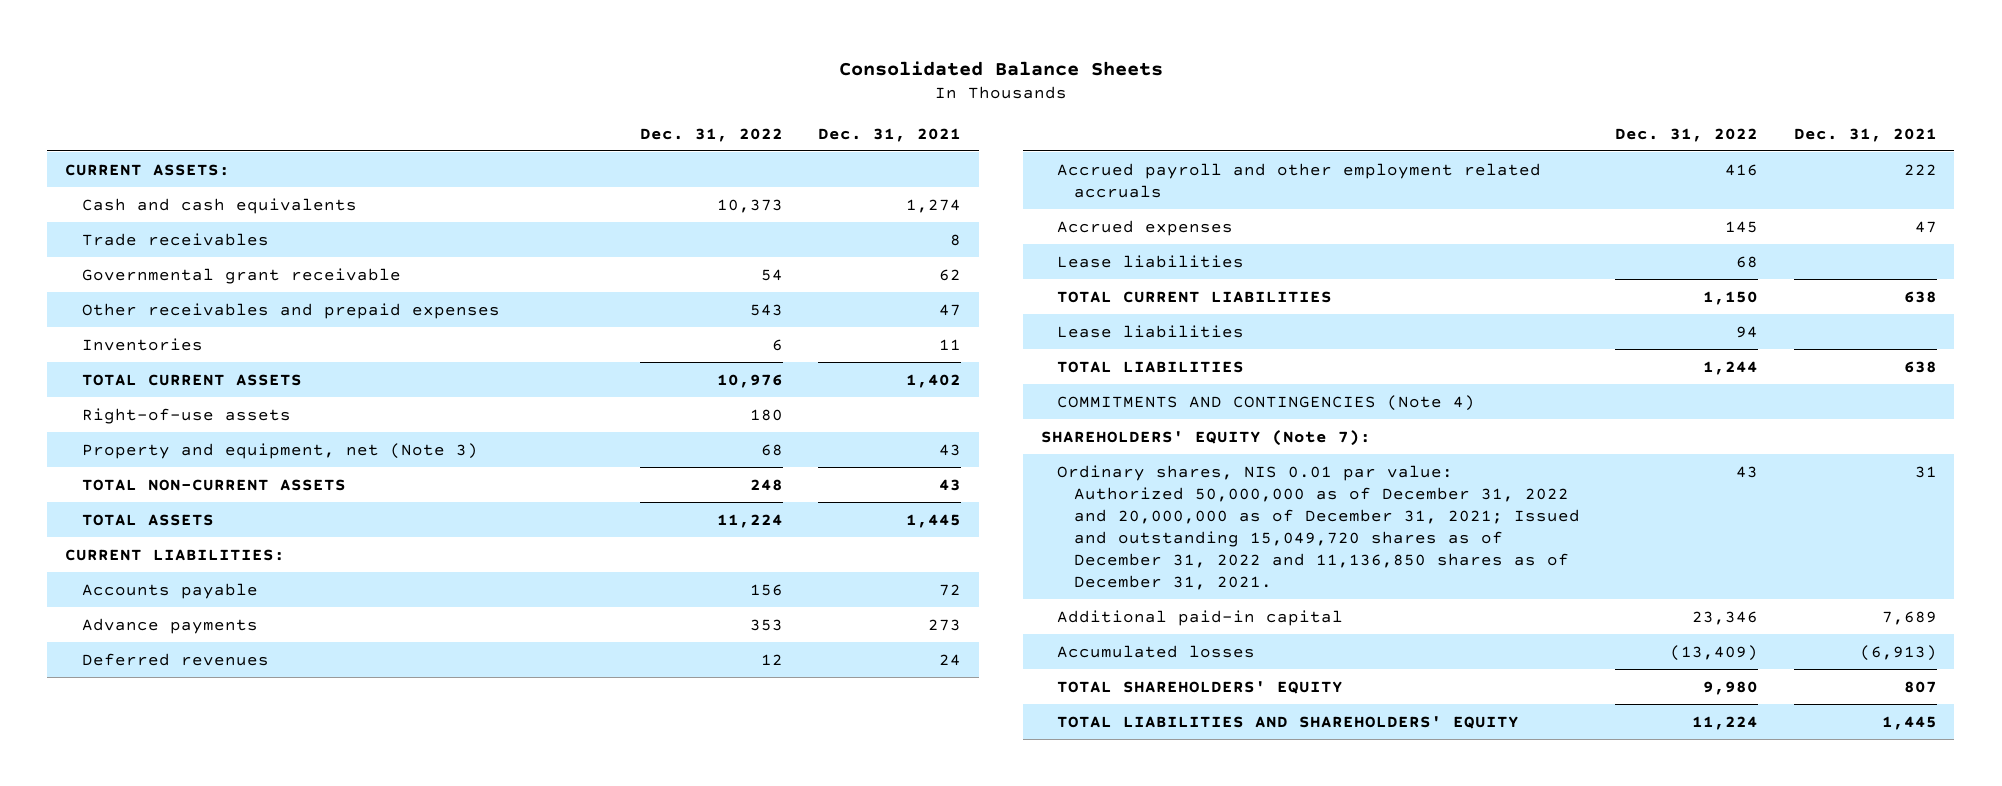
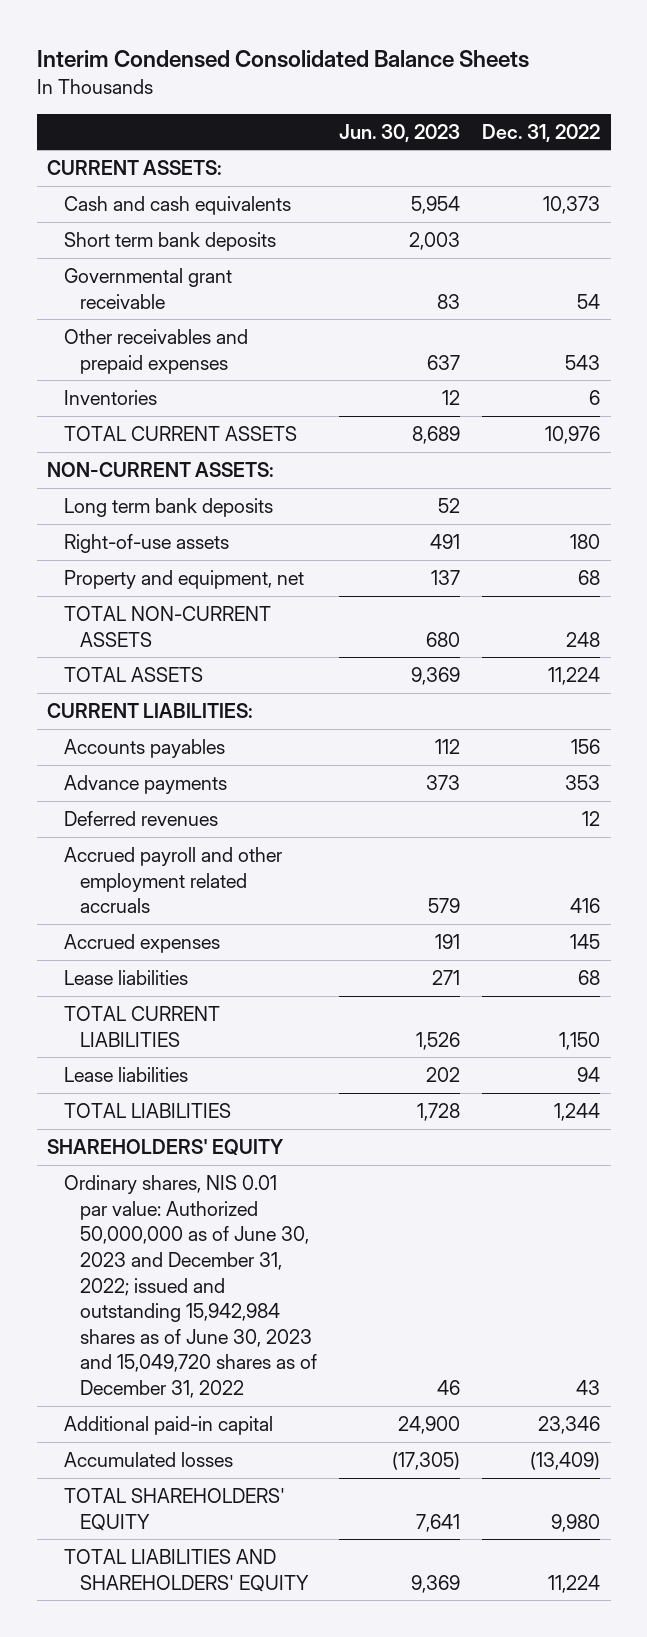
[838,60,1163,76] Consolidated Balance Sheets -> [36,50,529,69] Interim Condensed Consolidated Balance Sheets
[818,127,962,142] Dec. 31, 2021 -> none
none -> [339,123,461,142] Jun. 30, 2023
[81,232,269,246] Trade receivables -> none
none -> [63,232,276,252] Short term bank deposits
none -> [47,462,275,478] NON-CURRENT ASSETS:
none -> [63,498,273,518] Long term bank deposits
[81,442,478,459] Property and equipment, net (Note 3) -> [63,570,304,590] Property and equipment, net
[81,582,258,599] Accounts payable -> [63,739,225,759] Accounts payables
[1057,394,1476,411] COMMITMENTS AND CONTINGENCIES (Note 4) -> none
[1040,429,1371,446] SHAREHOLDERS' EQUITY (Note 7): -> [47,1139,285,1156] SHAREHOLDERS' EQUITY
[1057,464,1581,591] Ordinary shares, NIS 0.01 par value: Authorized 50,000,000 as of December 31, 2022 and 20,000,000 as of December 31, 2021; Issued and outstanding 15,049,720 shares as of December 31, 2022 and 11,136,850 shares as of December 31, 2021. -> [63,1175,318,1399] Ordinary shares, NIS 0.01 par value: Authorized 50,000,000 as of June 30, 2023 and December 31, 2022; issued and outstanding 15,942,984 shares as of June 30, 2023 and 15,049,720 shares as of December 31, 2022

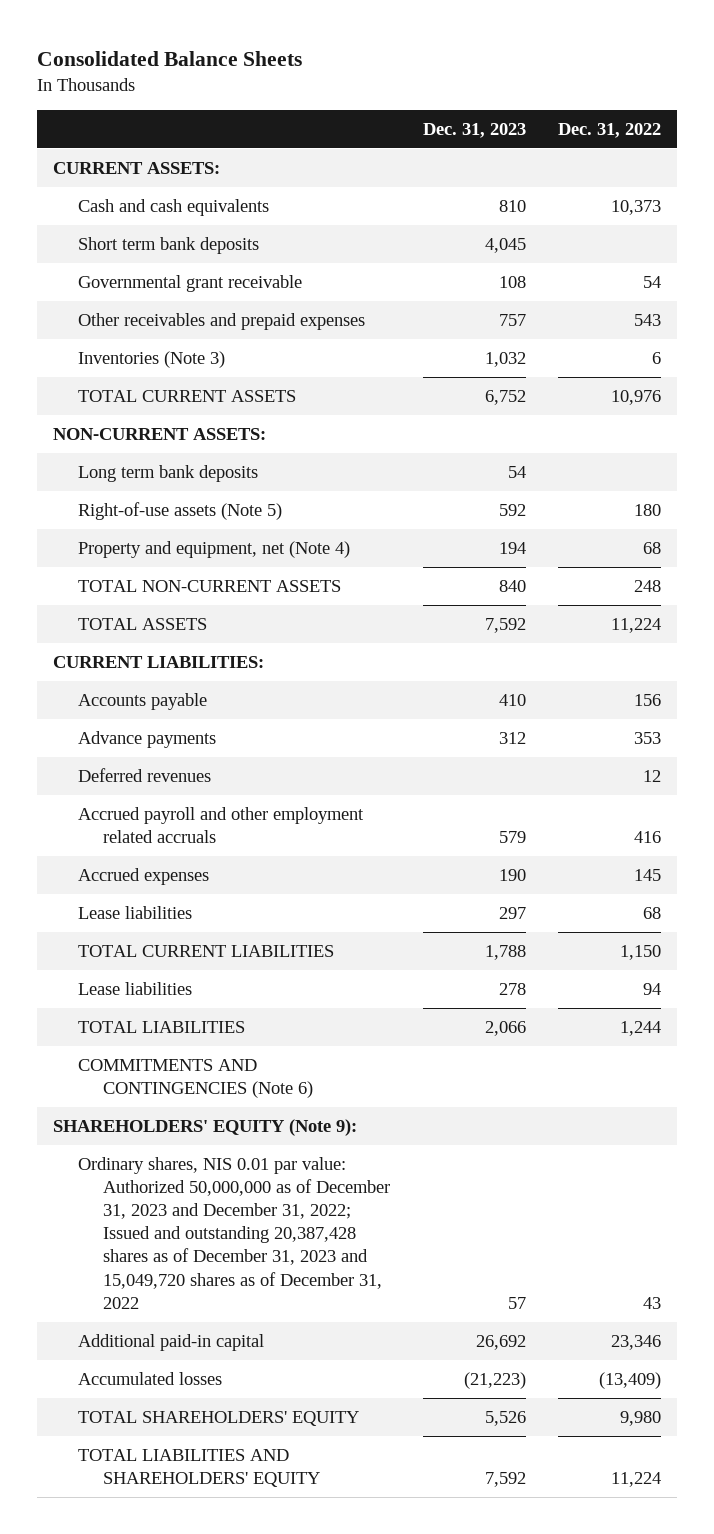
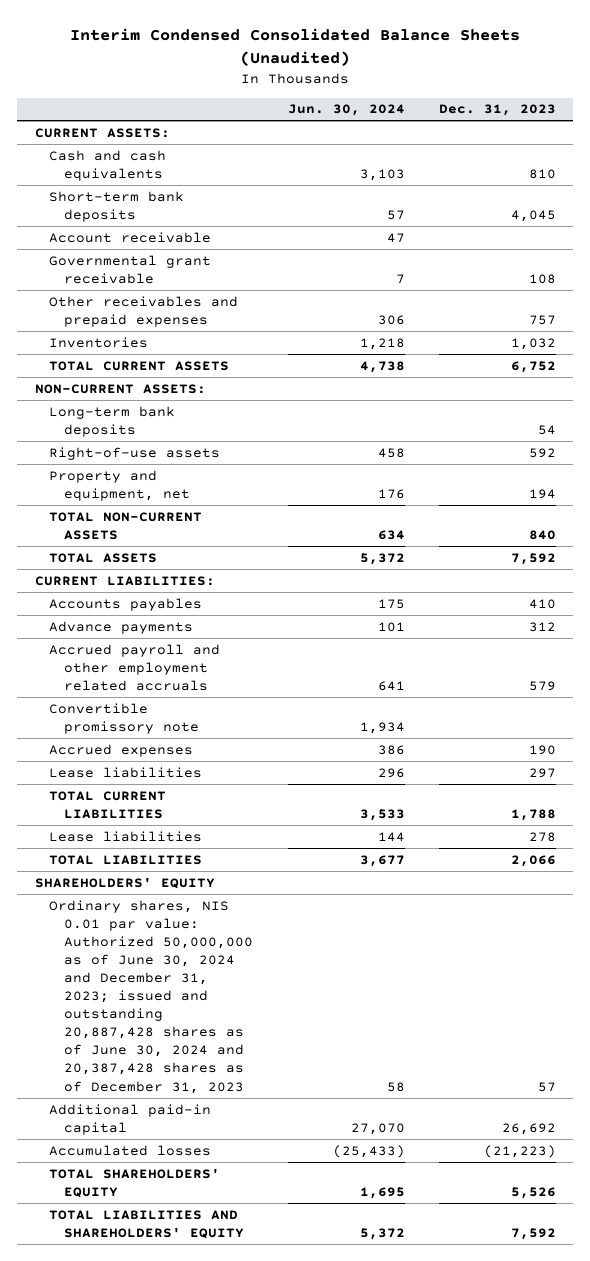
[37,50,303,66] Consolidated Balance Sheets -> [70,28,521,67] Interim Condensed Consolidated Balance Sheets (Unaudited)
[558,122,662,138] Dec. 31, 2022 -> none
none -> [287,104,405,117] Jun. 30, 2024
[78,237,260,255] Short term bank deposits -> [49,190,185,222] Short-term bank deposits
none -> [49,231,212,243] Account receivable
[78,351,226,369] Inventories (Note 3) -> [49,336,149,348] Inventories
[78,465,259,483] Long term bank deposits -> [49,405,176,437] Long-term bank deposits
[78,502,283,521] Right-of-use assets (Note 5) -> [49,446,221,460] Right-of-use assets
[78,541,351,559] Property and equipment, net (Note 4) -> [49,469,191,501] Property and equipment, net
[78,693,208,711] Accounts payable -> [49,597,203,611] Accounts payables
[78,768,212,783] Deferred revenues -> none
none -> [49,702,200,734] Convertible promissory note
[78,1059,314,1099] COMMITMENTS AND CONTINGENCIES (Note 6) -> none
[53,1119,358,1137] SHAREHOLDERS' EQUITY (Note 9): -> [34,877,215,889] SHAREHOLDERS' EQUITY
[78,1157,391,1309] Ordinary shares, NIS 0.01 par value: Authorized 50,000,000 as of December 31, 2023 and December 31, 2022; Issued and outstanding 20,387,428 shares as of December 31, 2023 and 15,049,720 shares as of December 31, 2022 -> [49,899,254,1094] Ordinary shares, NIS 0.01 par value: Authorized 50,000,000 as of June 30, 2024 and December 31, 2023; issued and outstanding 20,887,428 shares as of June 30, 2024 and 20,387,428 shares as of December 31, 2023

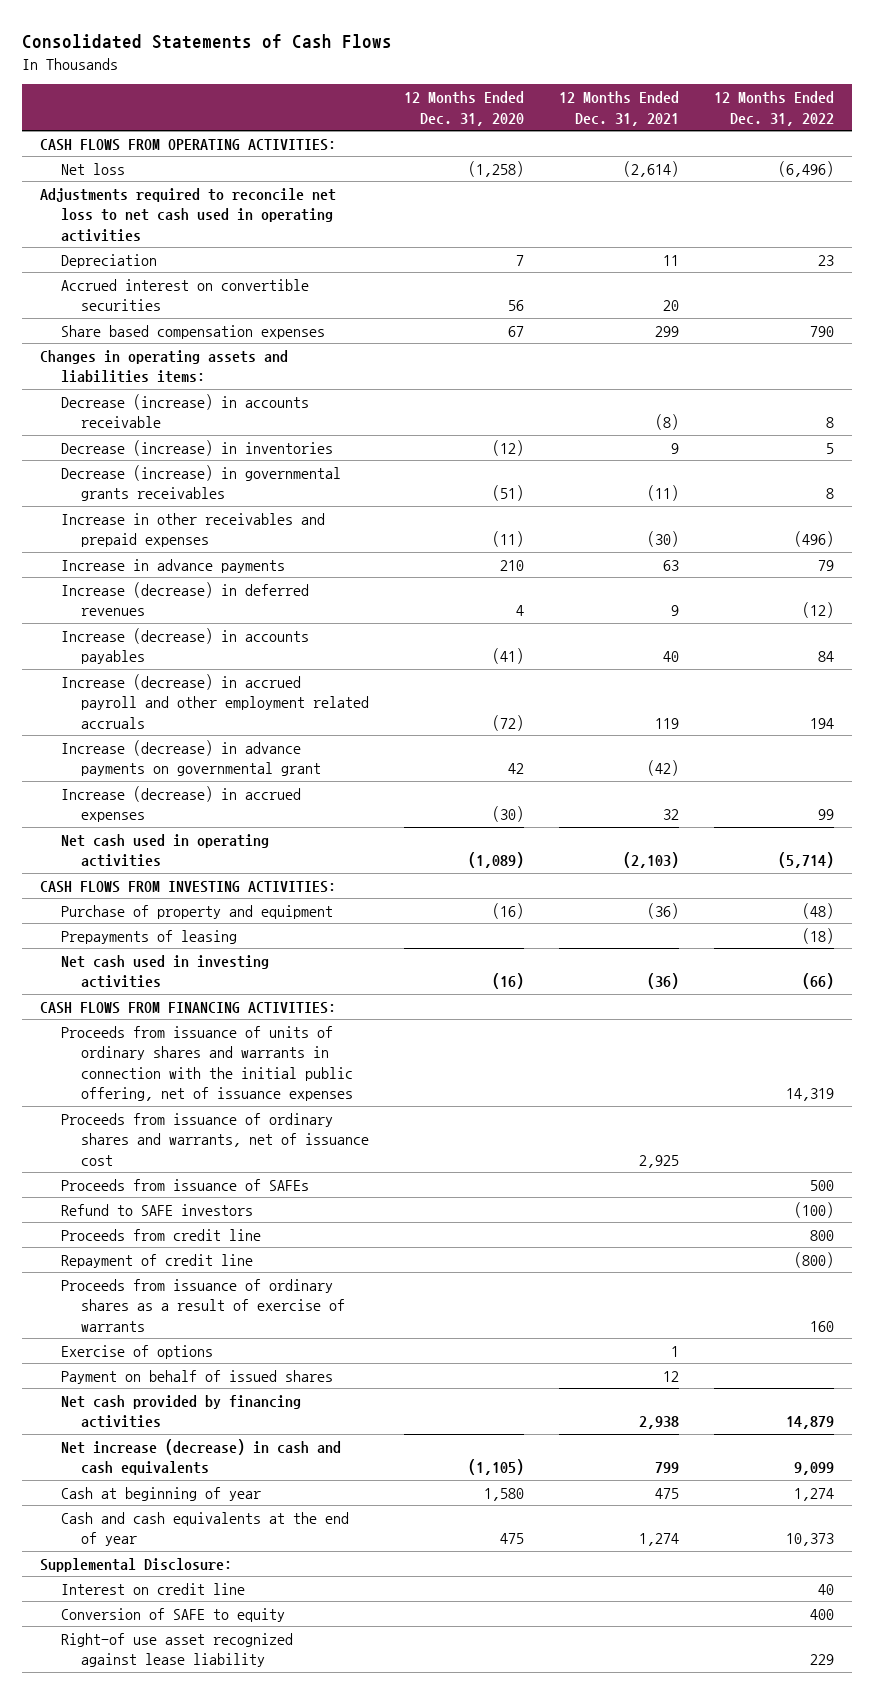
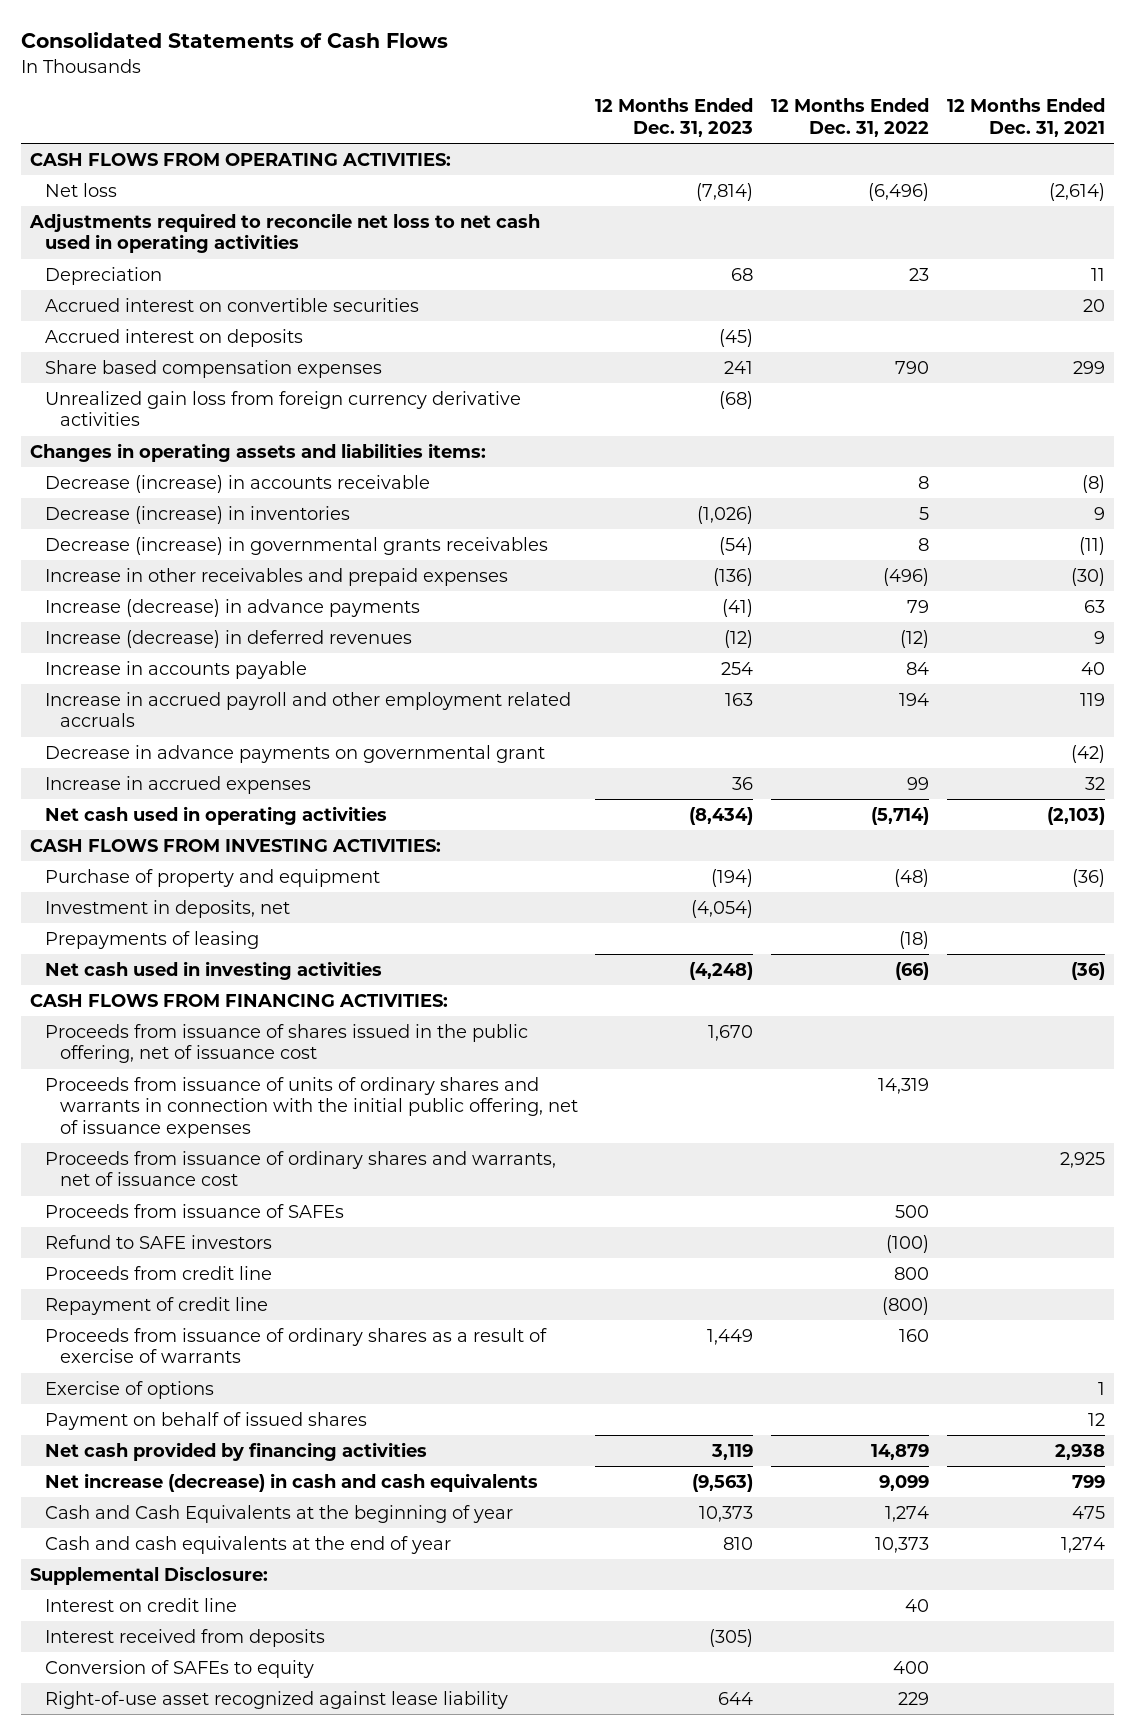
[404,91,525,126] 12 Months Ended Dec. 31, 2020 -> none
none -> [595,98,754,137] 12 Months Ended Dec. 31, 2023
none -> [44,328,303,347] Accrued interest on deposits
none -> [44,390,521,427] Unrealized gain loss from foreign currency derivative activities
[60,558,285,573] Increase in advance payments -> [44,598,420,617] Increase (decrease) in advance payments
[60,627,309,665] Increase (decrease) in accounts payables -> [44,660,307,679] Increase in accounts payable
[60,673,370,729] Increase (decrease) in accrued payroll and other employment related accruals -> [44,691,571,728] Increase in accrued payroll and other employment related accruals
[60,739,322,777] Increase (decrease) in advance payments on governmental grant -> [44,744,545,763] Decrease in advance payments on governmental grant
[60,785,301,823] Increase (decrease) in accrued expenses -> [44,775,311,794] Increase in accrued expenses
none -> [44,899,290,918] Investment in deposits, net
none -> [44,1023,528,1064] Proceeds from issuance of shares issued in the public offering, net of issuance cost
[60,1486,261,1501] Cash at beginning of year -> [44,1504,513,1523] Cash and Cash Equivalents at the beginning of year
none -> [44,1628,325,1647] Interest received from deposits
[60,1607,285,1622] Conversion of SAFE to equity -> [44,1659,314,1678] Conversion of SAFEs to equity
[60,1632,293,1668] Right-of use asset recognized against lease liability -> [44,1690,508,1709] Right-of-use asset recognized against lease liability

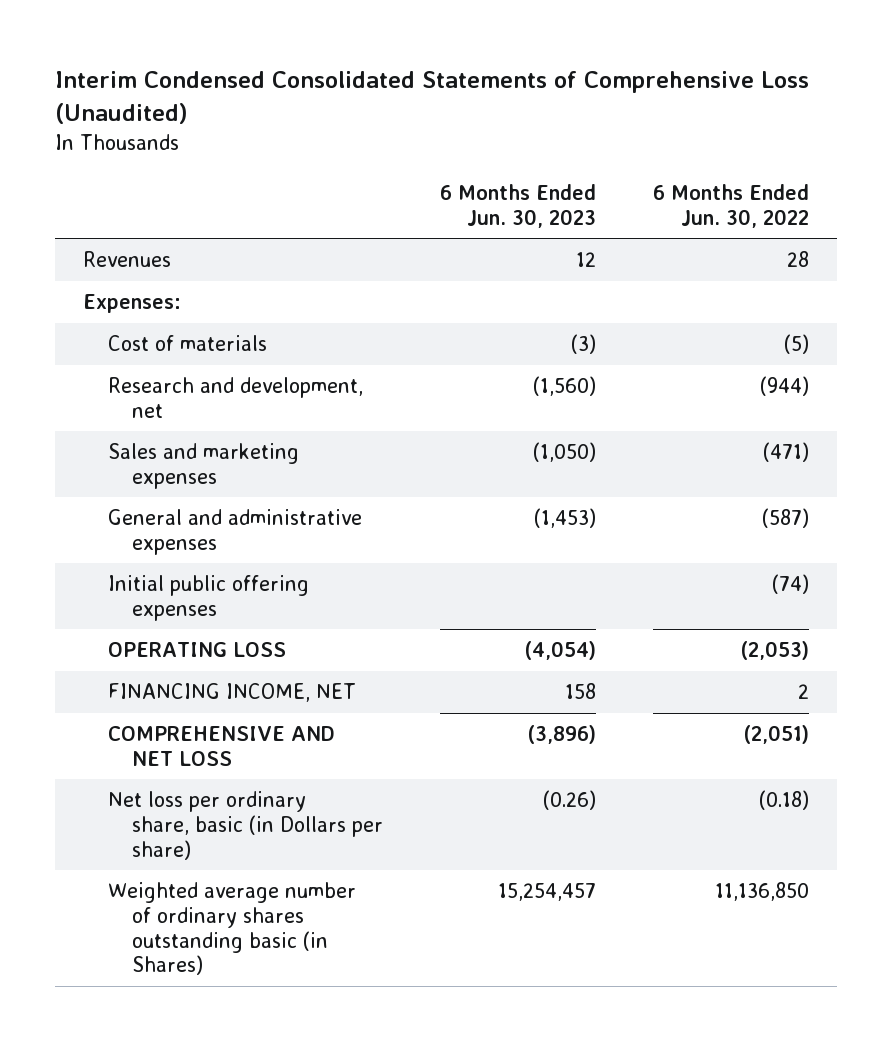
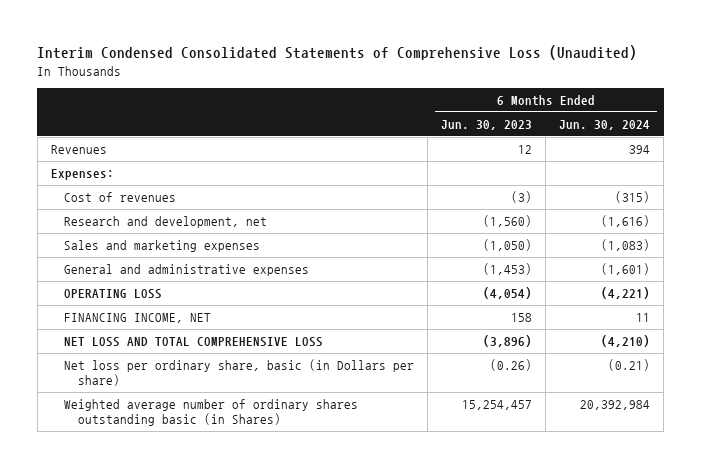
[652,183,809,228] 6 Months Ended Jun. 30, 2022 -> none
none -> [559,119,651,130] Jun. 30, 2024
[107,335,267,352] Cost of materials -> [64,192,177,203] Cost of revenues
[107,575,309,621] Initial public offering expenses -> none
[107,726,335,766] COMPREHENSIVE AND NET LOSS -> [64,337,324,348] NET LOSS AND TOTAL COMPREHENSIVE LOSS

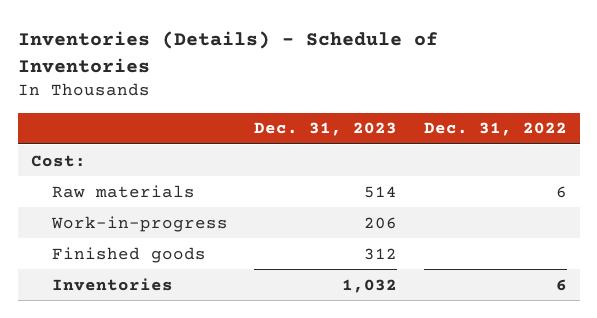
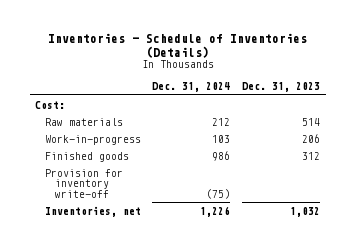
[17,30,438,73] Inventories (Details) - Schedule of Inventories -> [47,33,307,58] Inventories - Schedule of Inventories (Details)
[423,122,567,137] Dec. 31, 2022 -> none
none -> [152,81,231,92] Dec. 31, 2024
none -> [45,168,124,198] Provision for inventory write-off
[51,277,173,291] Inventories -> [45,205,142,217] Inventories, net

